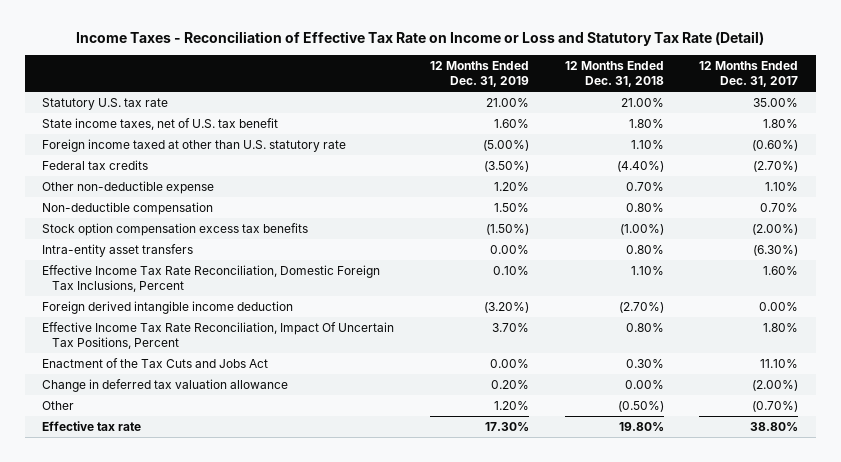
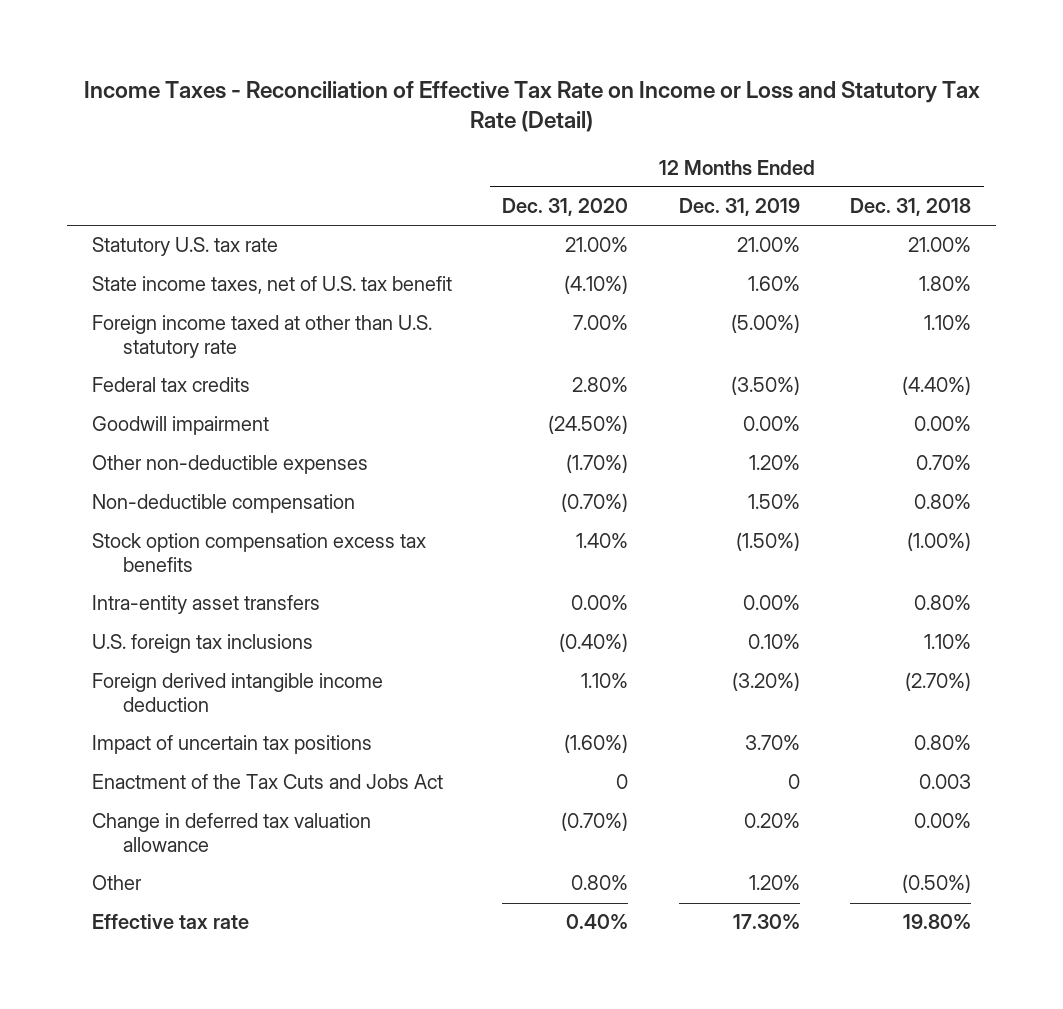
[699,61,799,88] 12 Months Ended Dec. 31, 2017 -> none
none -> [502,198,629,217] Dec. 31, 2020
none -> [92,416,270,436] Goodwill impairment
[42,180,215,194] Other non-deductible expense -> [92,455,369,475] Other non-deductible expenses
[42,264,381,292] Effective Income Tax Rate Reconciliation, Domestic Foreign Tax Inclusions, Percent -> [92,634,314,654] U.S. foreign tax inclusions
[42,321,395,349] Effective Income Tax Rate Reconciliation, Impact Of Uncertain Tax Positions, Percent -> [92,735,373,755] Impact of uncertain tax positions
[490,358,530,368] 0.00% -> [787,774,800,790] 0
[625,358,664,368] 0.30% -> [919,774,972,790] 0.003

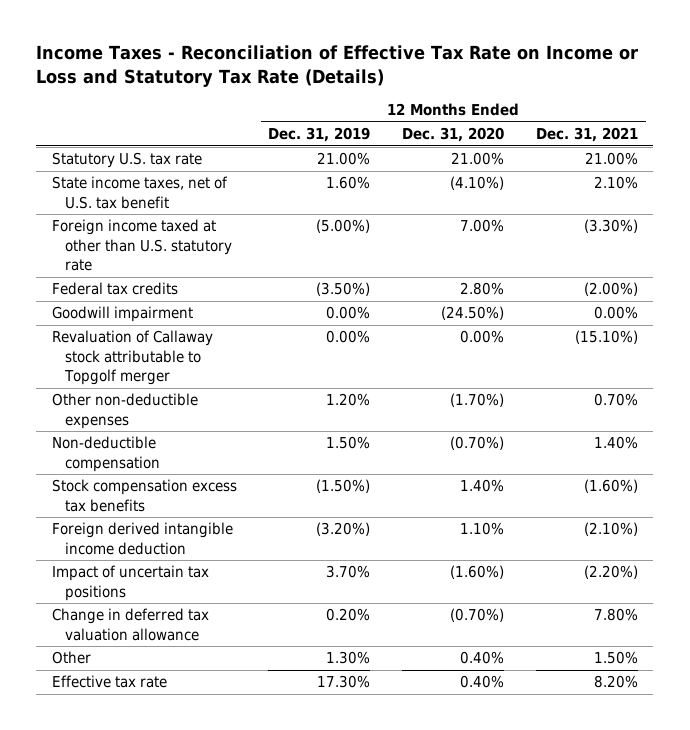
[83,80,980,133] Income Taxes - Reconciliation of Effective Tax Rate on Income or Loss and Statutory Tax Rate (Detail) -> [36,45,639,87] Income Taxes - Reconciliation of Effective Tax Rate on Income or Loss and Statutory Tax Rate (Details)
[850,198,972,217] Dec. 31, 2018 -> none
none -> [535,127,638,143] Dec. 31, 2021
none -> [51,330,213,386] Revaluation of Callaway stock attributable to Topgolf merger
[92,595,321,615] Intra-entity asset transfers -> none
[92,634,314,654] U.S. foreign tax inclusions -> none
[92,533,427,573] Stock option compensation excess tax benefits -> [51,479,237,512] Stock compensation excess tax benefits
[92,774,444,790] Enactment of the Tax Cuts and Jobs Act -> none
[571,875,629,891] 0.80% -> [460,651,505,665] 0.40%
[748,875,800,891] 1.20% -> [326,651,371,665] 1.30%

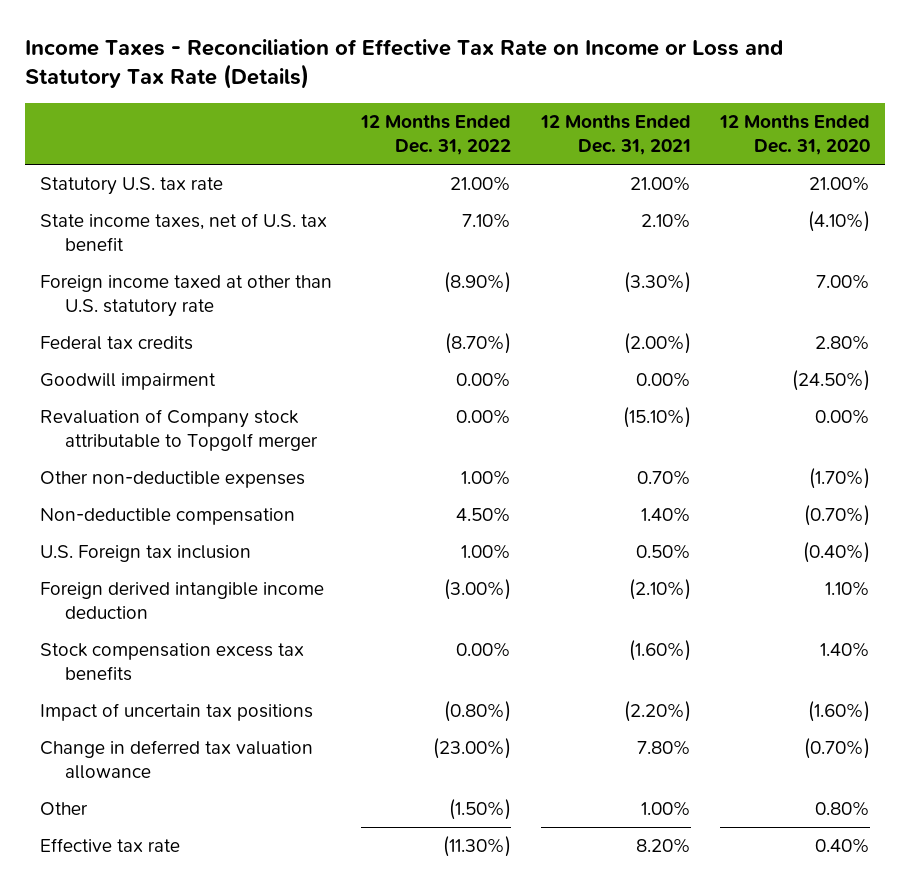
[268,127,371,143] Dec. 31, 2019 -> none
none -> [360,115,512,156] 12 Months Ended Dec. 31, 2022
[51,330,213,386] Revaluation of Callaway stock attributable to Topgolf merger -> [39,409,319,452] Revaluation of Company stock attributable to Topgolf merger
none -> [39,545,251,563] U.S. Foreign tax inclusion
[51,479,237,512] Stock compensation excess tax benefits -> [39,643,304,682] Stock compensation excess tax benefits
[460,651,505,665] 0.40% -> [815,801,871,817] 0.80%
[593,651,638,665] 1.50% -> [640,801,691,817] 1.00%

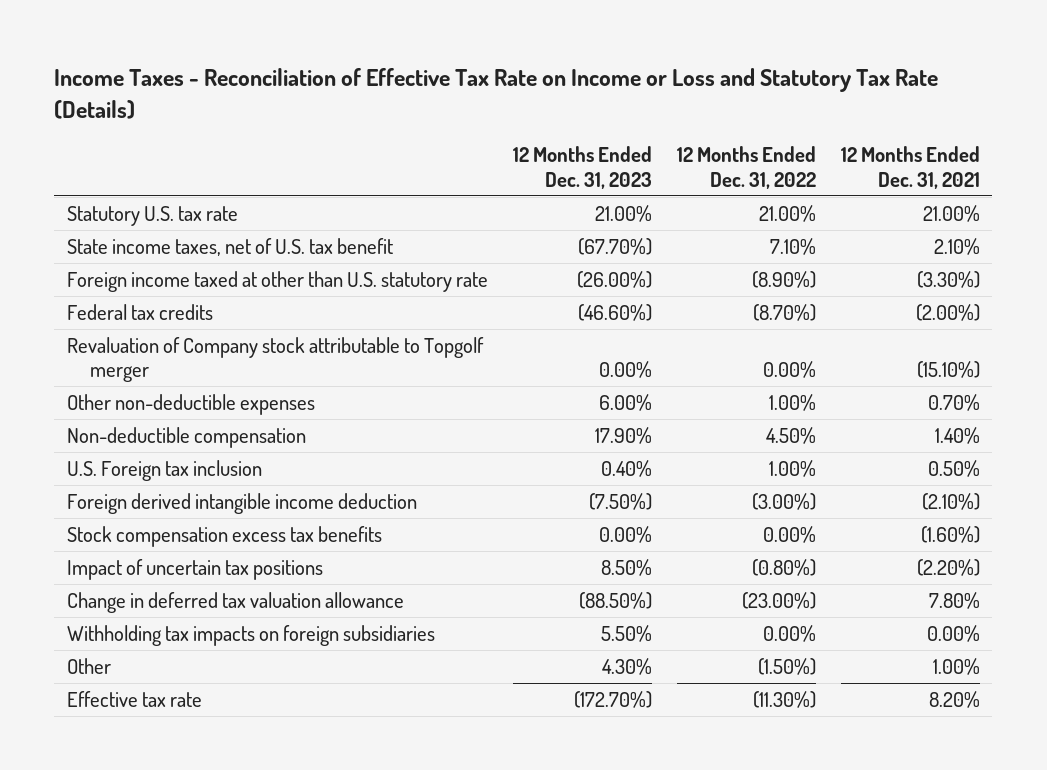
[719,115,871,156] 12 Months Ended Dec. 31, 2020 -> none
none -> [512,146,652,189] 12 Months Ended Dec. 31, 2023
[39,373,216,391] Goodwill impairment -> none
none -> [66,625,435,647] Withholding tax impacts on foreign subsidiaries

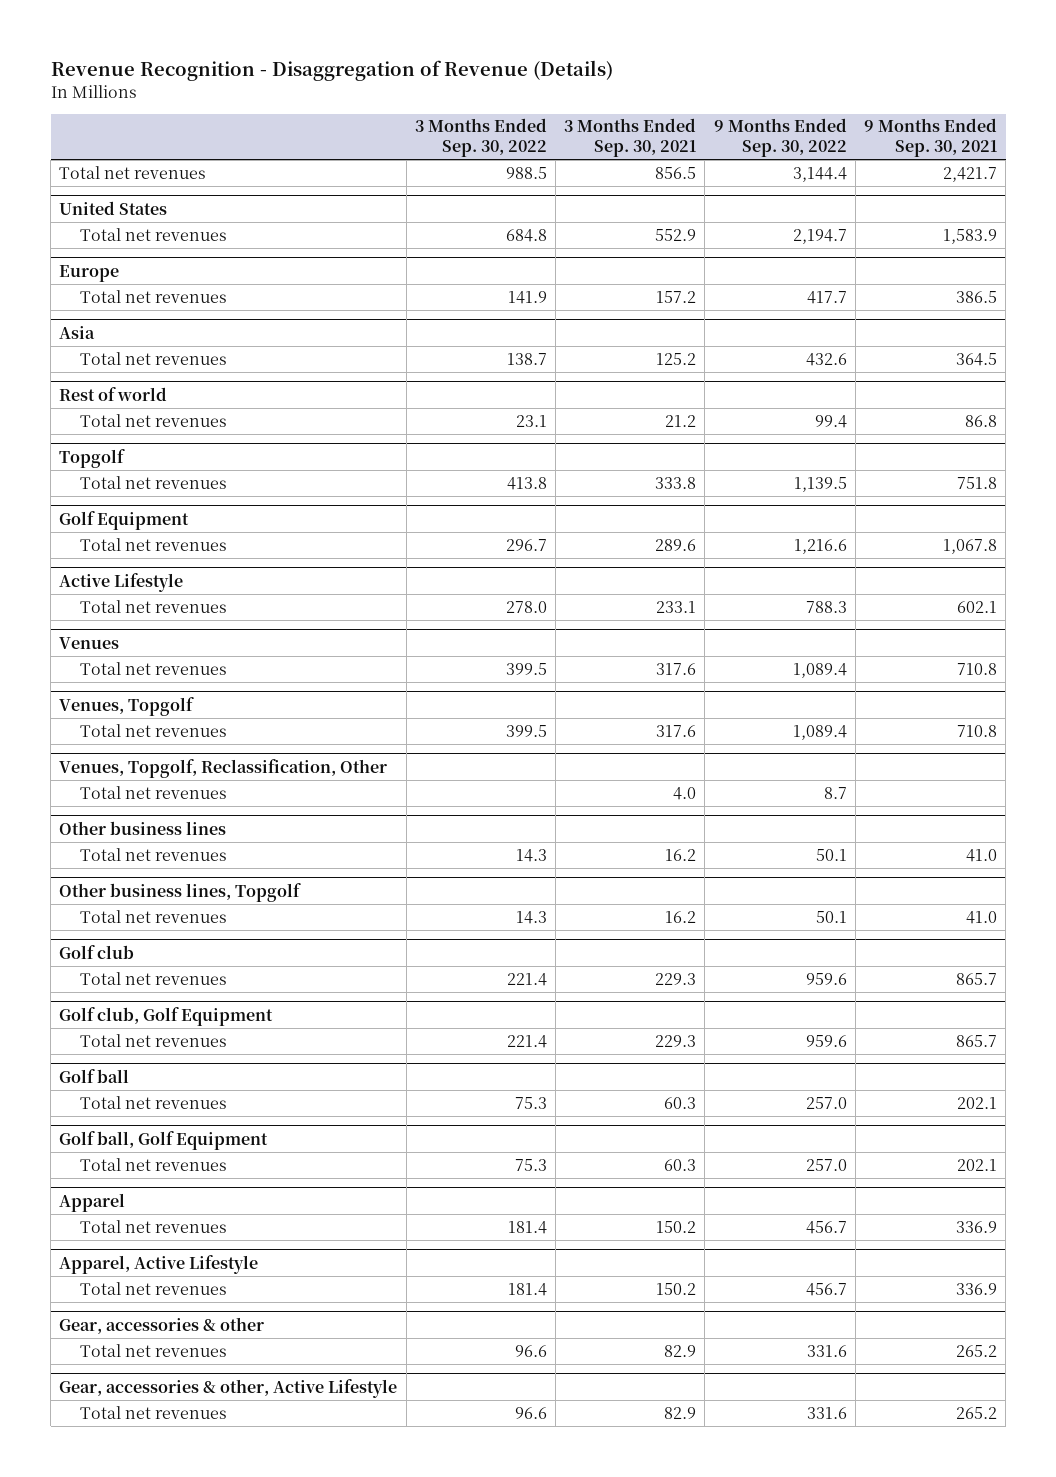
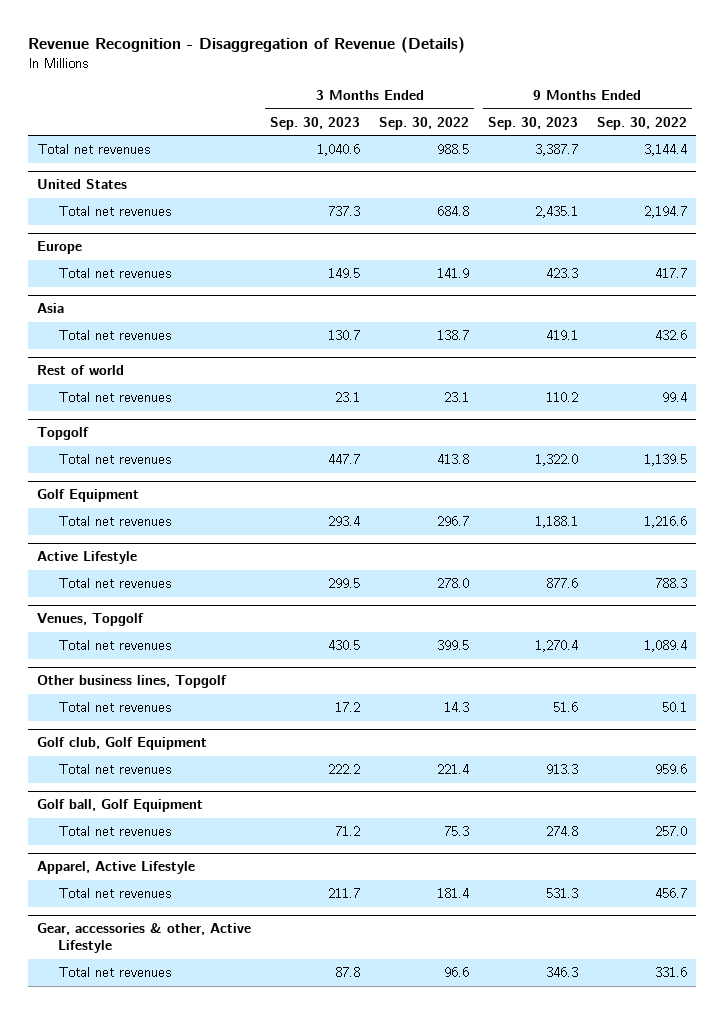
[564,118,697,158] 3 Months Ended Sep. 30, 2021 -> none
[863,118,997,158] 9 Months Ended Sep. 30, 2021 -> none
none -> [270,116,361,130] Sep. 30, 2023
none -> [487,116,578,130] Sep. 30, 2023
[59,636,120,649] Venues -> none
[79,661,227,675] Total net revenues -> none
[59,758,388,778] Venues, Topgolf, Reclassification, Other -> none
[79,785,227,799] Total net revenues -> none
[59,820,227,835] Other business lines -> none
[79,847,227,861] Total net revenues -> none
[59,944,135,959] Golf club -> none
[79,971,227,985] Total net revenues -> none
[59,1068,130,1083] Golf ball -> none
[79,1095,227,1109] Total net revenues -> none
[59,1192,126,1212] Apparel -> none
[79,1219,227,1233] Total net revenues -> none
[59,1316,265,1334] Gear, accessories & other -> none
[79,1343,227,1357] Total net revenues -> none

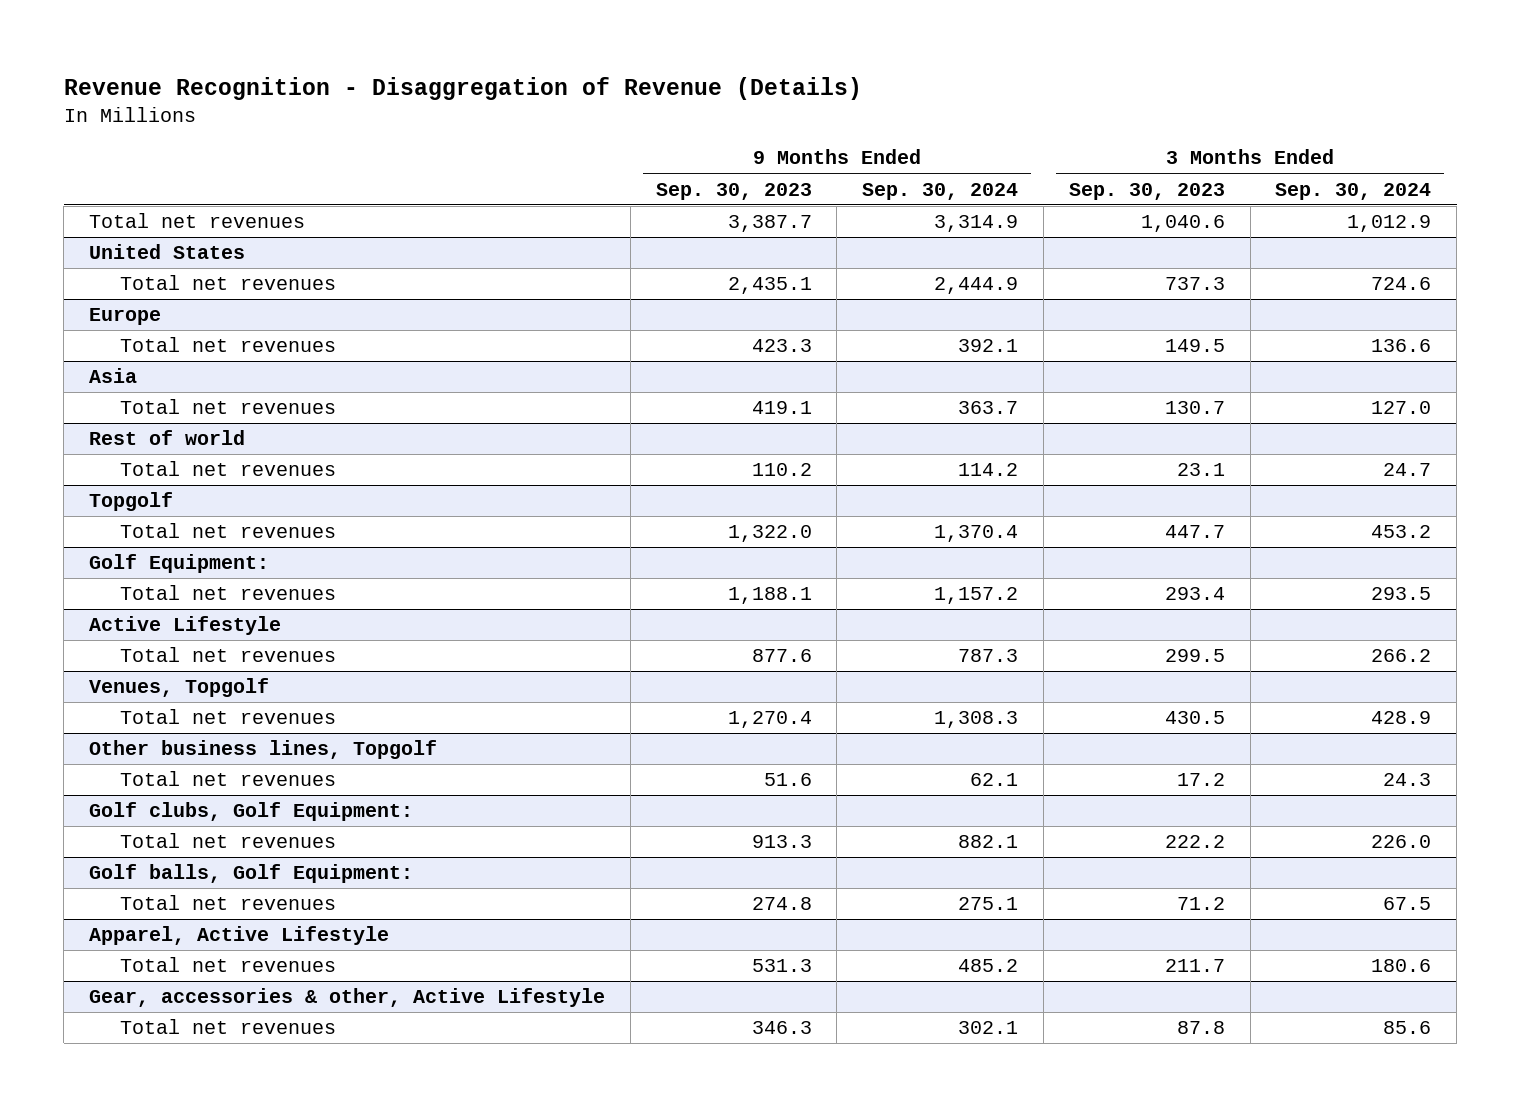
[378,116,469,130] Sep. 30, 2022 -> none
[596,116,687,130] Sep. 30, 2022 -> none
none -> [862,182,1019,200] Sep. 30, 2024
none -> [1275,182,1432,200] Sep. 30, 2024
[37,489,140,503] Golf Equipment -> [88,554,269,574] Golf Equipment:
[37,737,208,751] Golf club, Golf Equipment -> [88,802,413,822] Golf clubs, Golf Equipment:
[37,799,204,813] Golf ball, Golf Equipment -> [88,864,413,884] Golf balls, Golf Equipment:

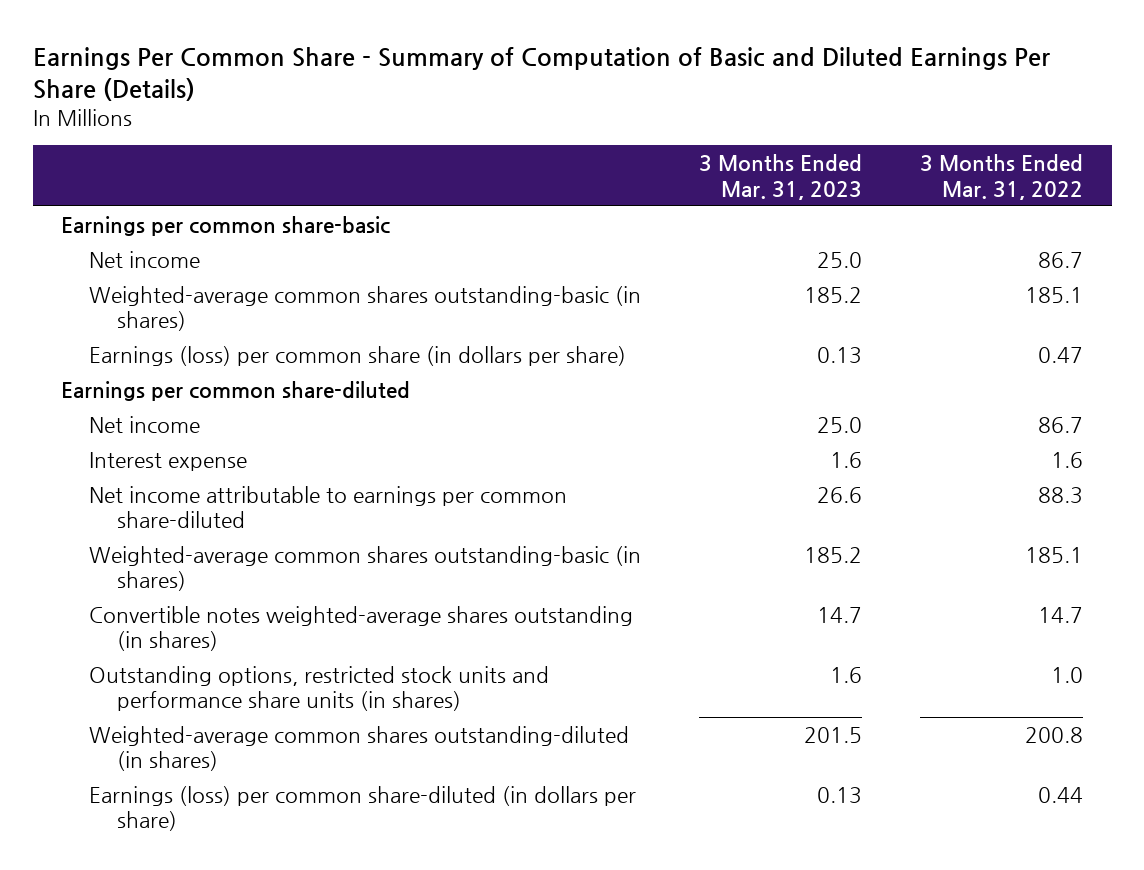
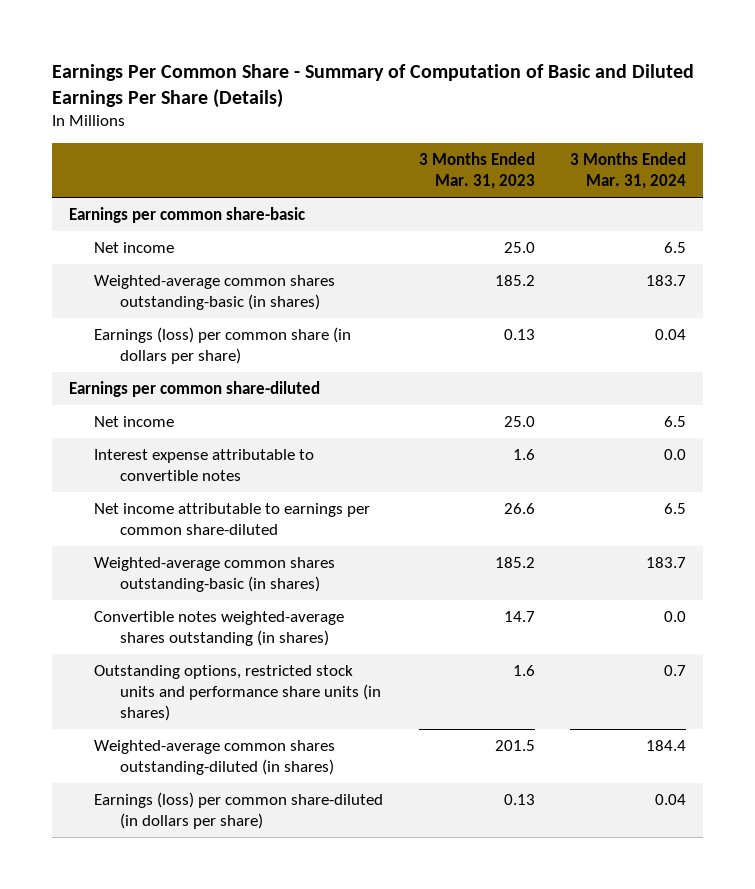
[919,154,1083,200] 3 Months Ended Mar. 31, 2022 -> none
none -> [569,152,686,190] 3 Months Ended Mar. 31, 2024
[89,451,248,471] Interest expense -> [94,449,315,482] Interest expense attributable to convertible notes

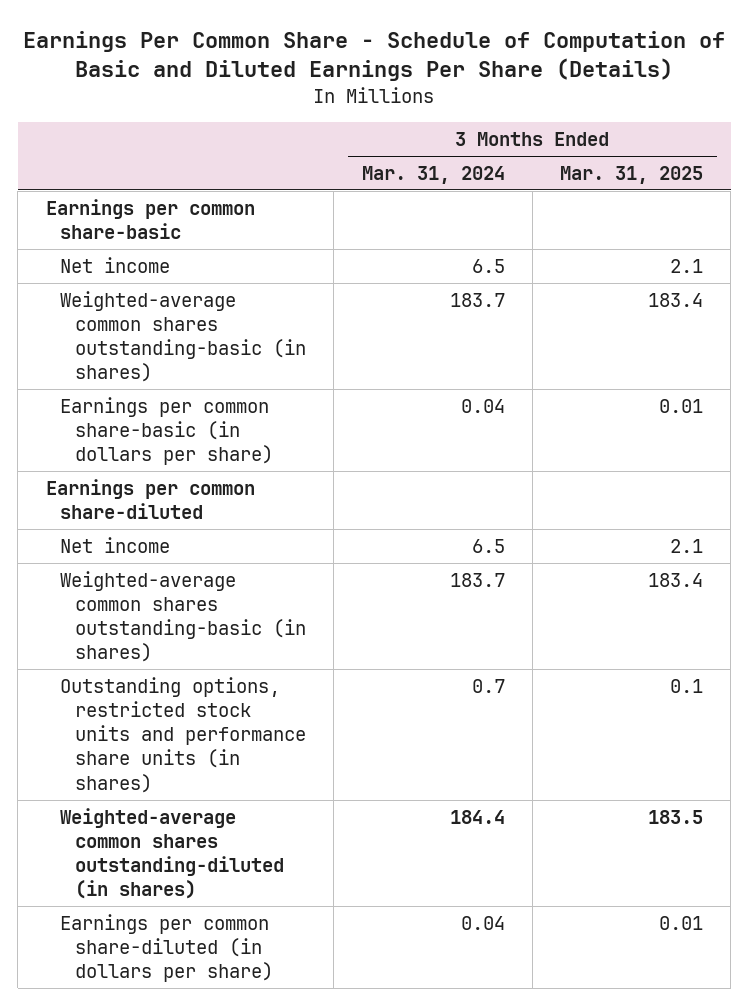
[51,63,694,108] Earnings Per Common Share - Summary of Computation of Basic and Diluted Earnings Per Share (Details) -> [23,30,726,82] Earnings Per Common Share - Schedule of Computation of Basic and Diluted Earnings Per Share (Details)
[418,152,535,190] 3 Months Ended Mar. 31, 2023 -> none
none -> [560,165,704,184] Mar. 31, 2025
[94,327,352,365] Earnings (loss) per common share (in dollars per share) -> [60,396,274,466] Earnings per common share-basic (in dollars per share)
[94,449,315,482] Interest expense attributable to convertible notes -> none
[94,503,371,536] Net income attributable to earnings per common share-diluted -> none
[94,611,345,647] Convertible notes weighted-average shares outstanding (in shares) -> none
[94,792,384,830] Earnings (loss) per common share-diluted (in dollars per share) -> [60,913,274,983] Earnings per common share-diluted (in dollars per share)

